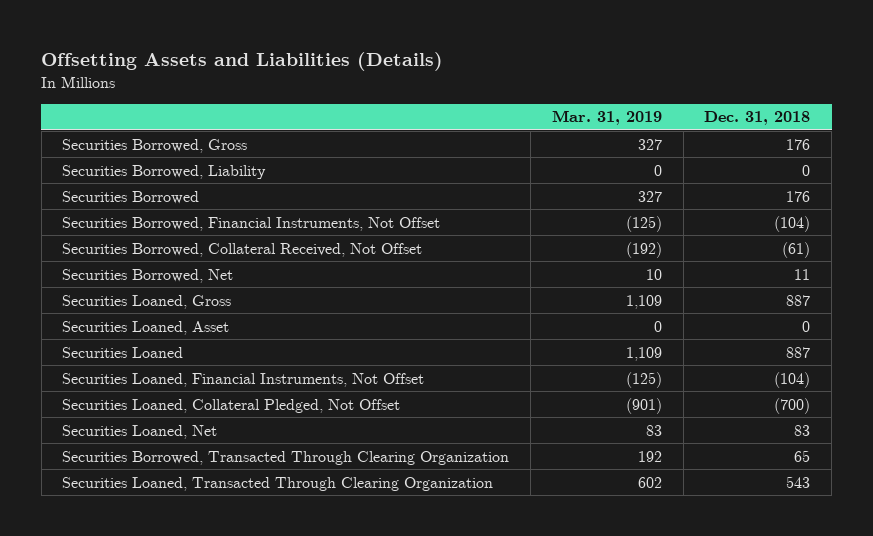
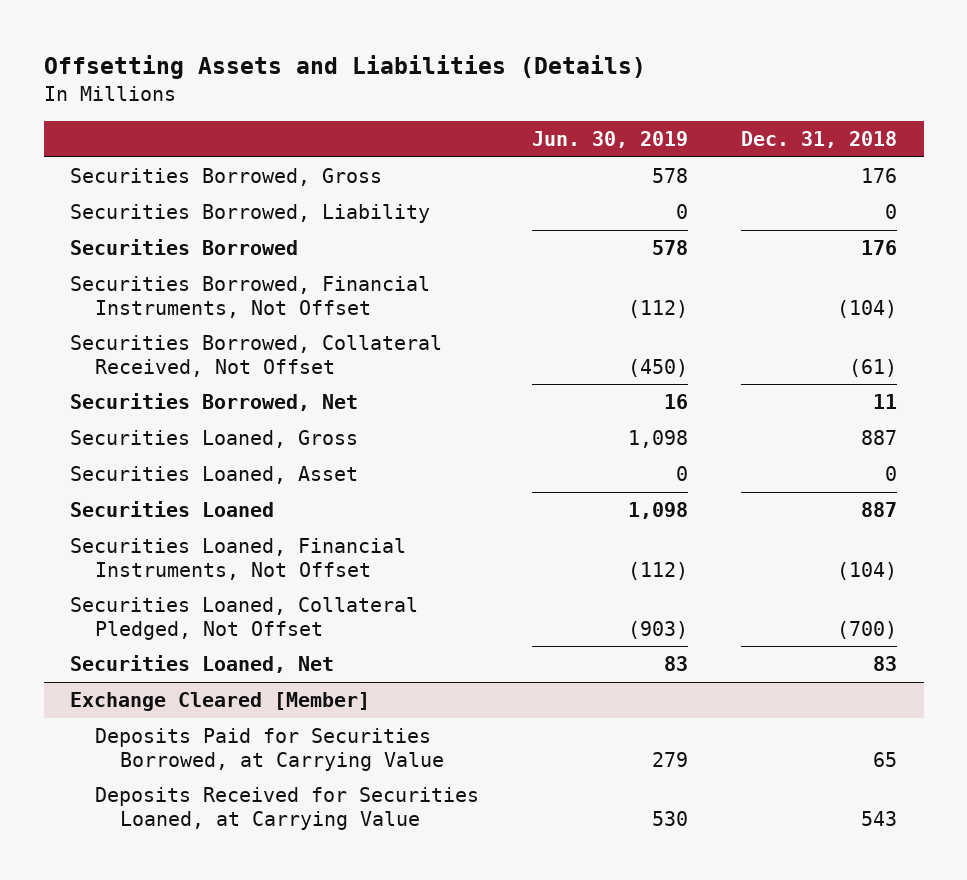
[551,110,662,126] Mar. 31, 2019 -> none
none -> [532,130,689,148] Jun. 30, 2019
[62,450,510,465] Securities Borrowed, Transacted Through Clearing Organization -> none
none -> [70,692,371,712] Exchange Cleared [Member]
none -> [95,728,445,771] Deposits Paid for Securities Borrowed, at Carrying Value
[62,476,494,491] Securities Loaned, Transacted Through Clearing Organization -> [95,787,480,830] Deposits Received for Securities Loaned, at Carrying Value

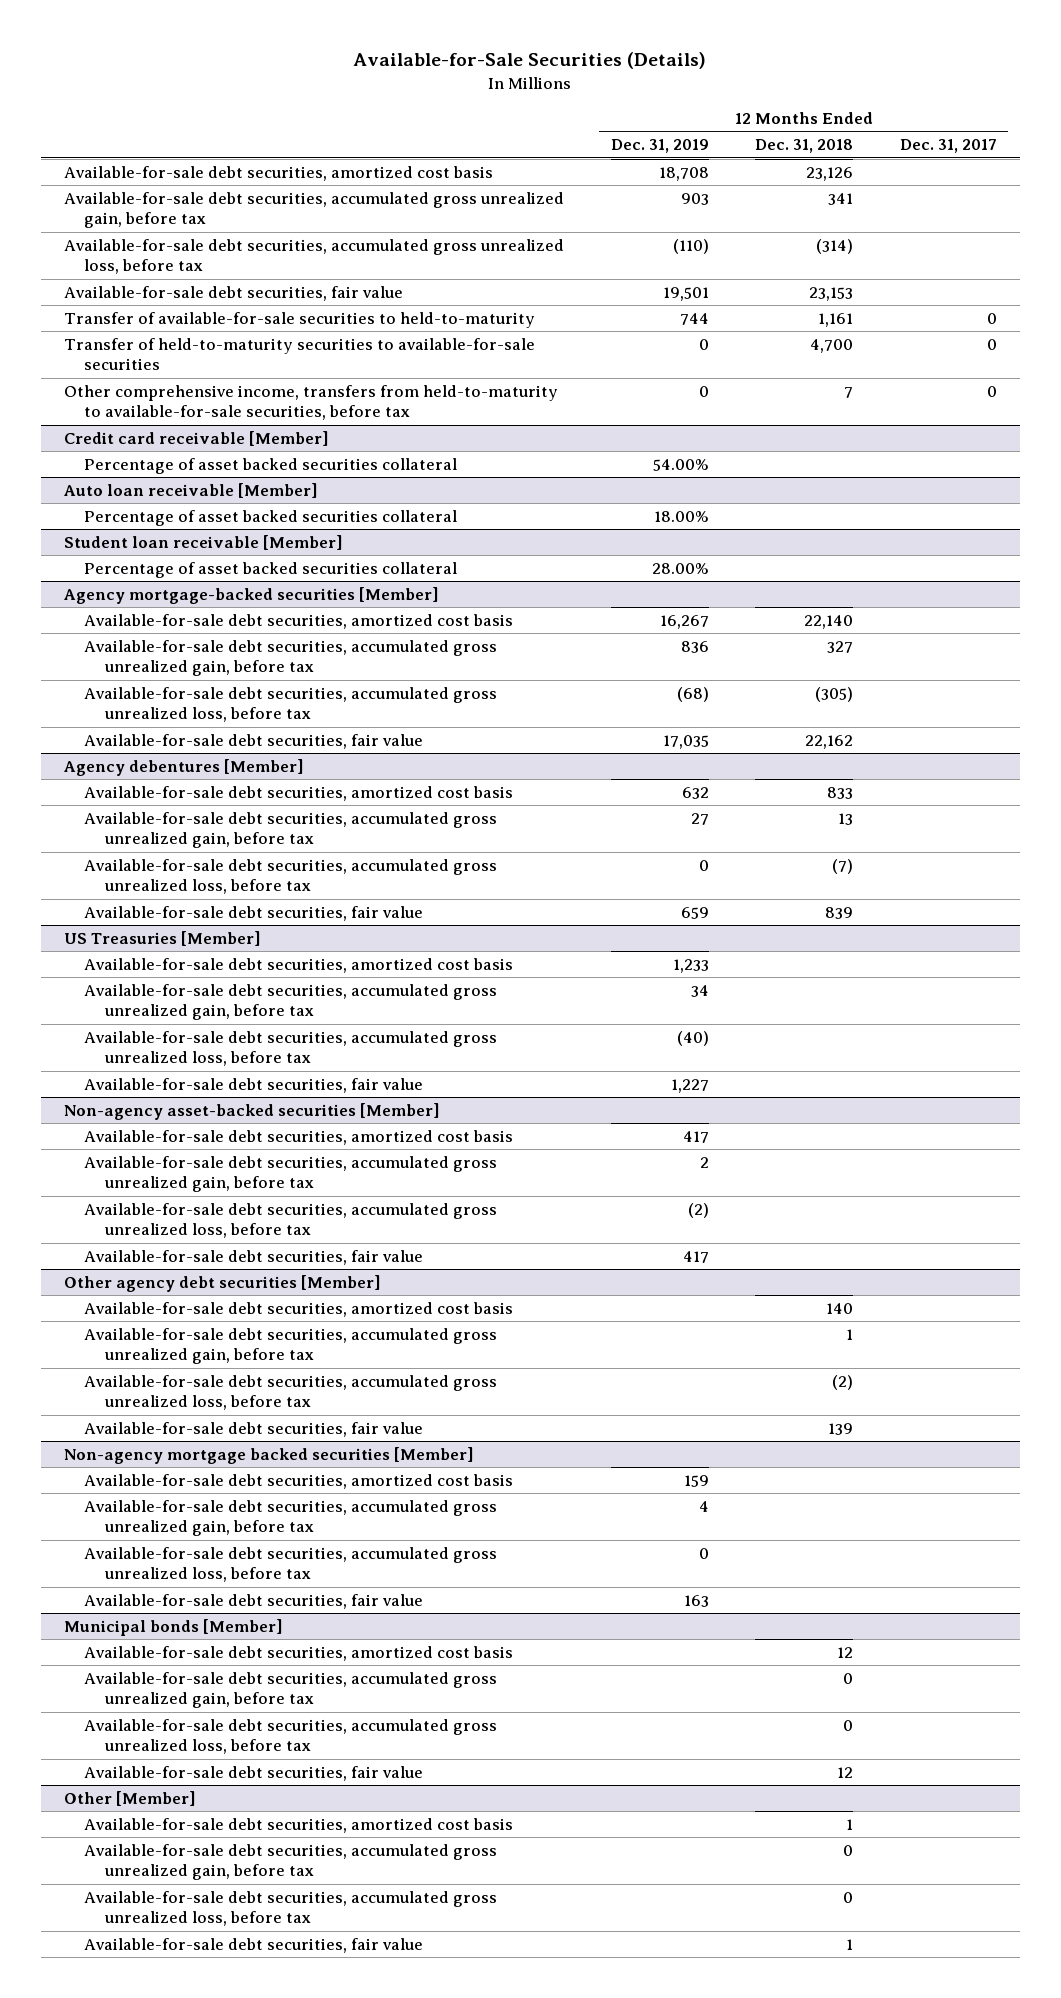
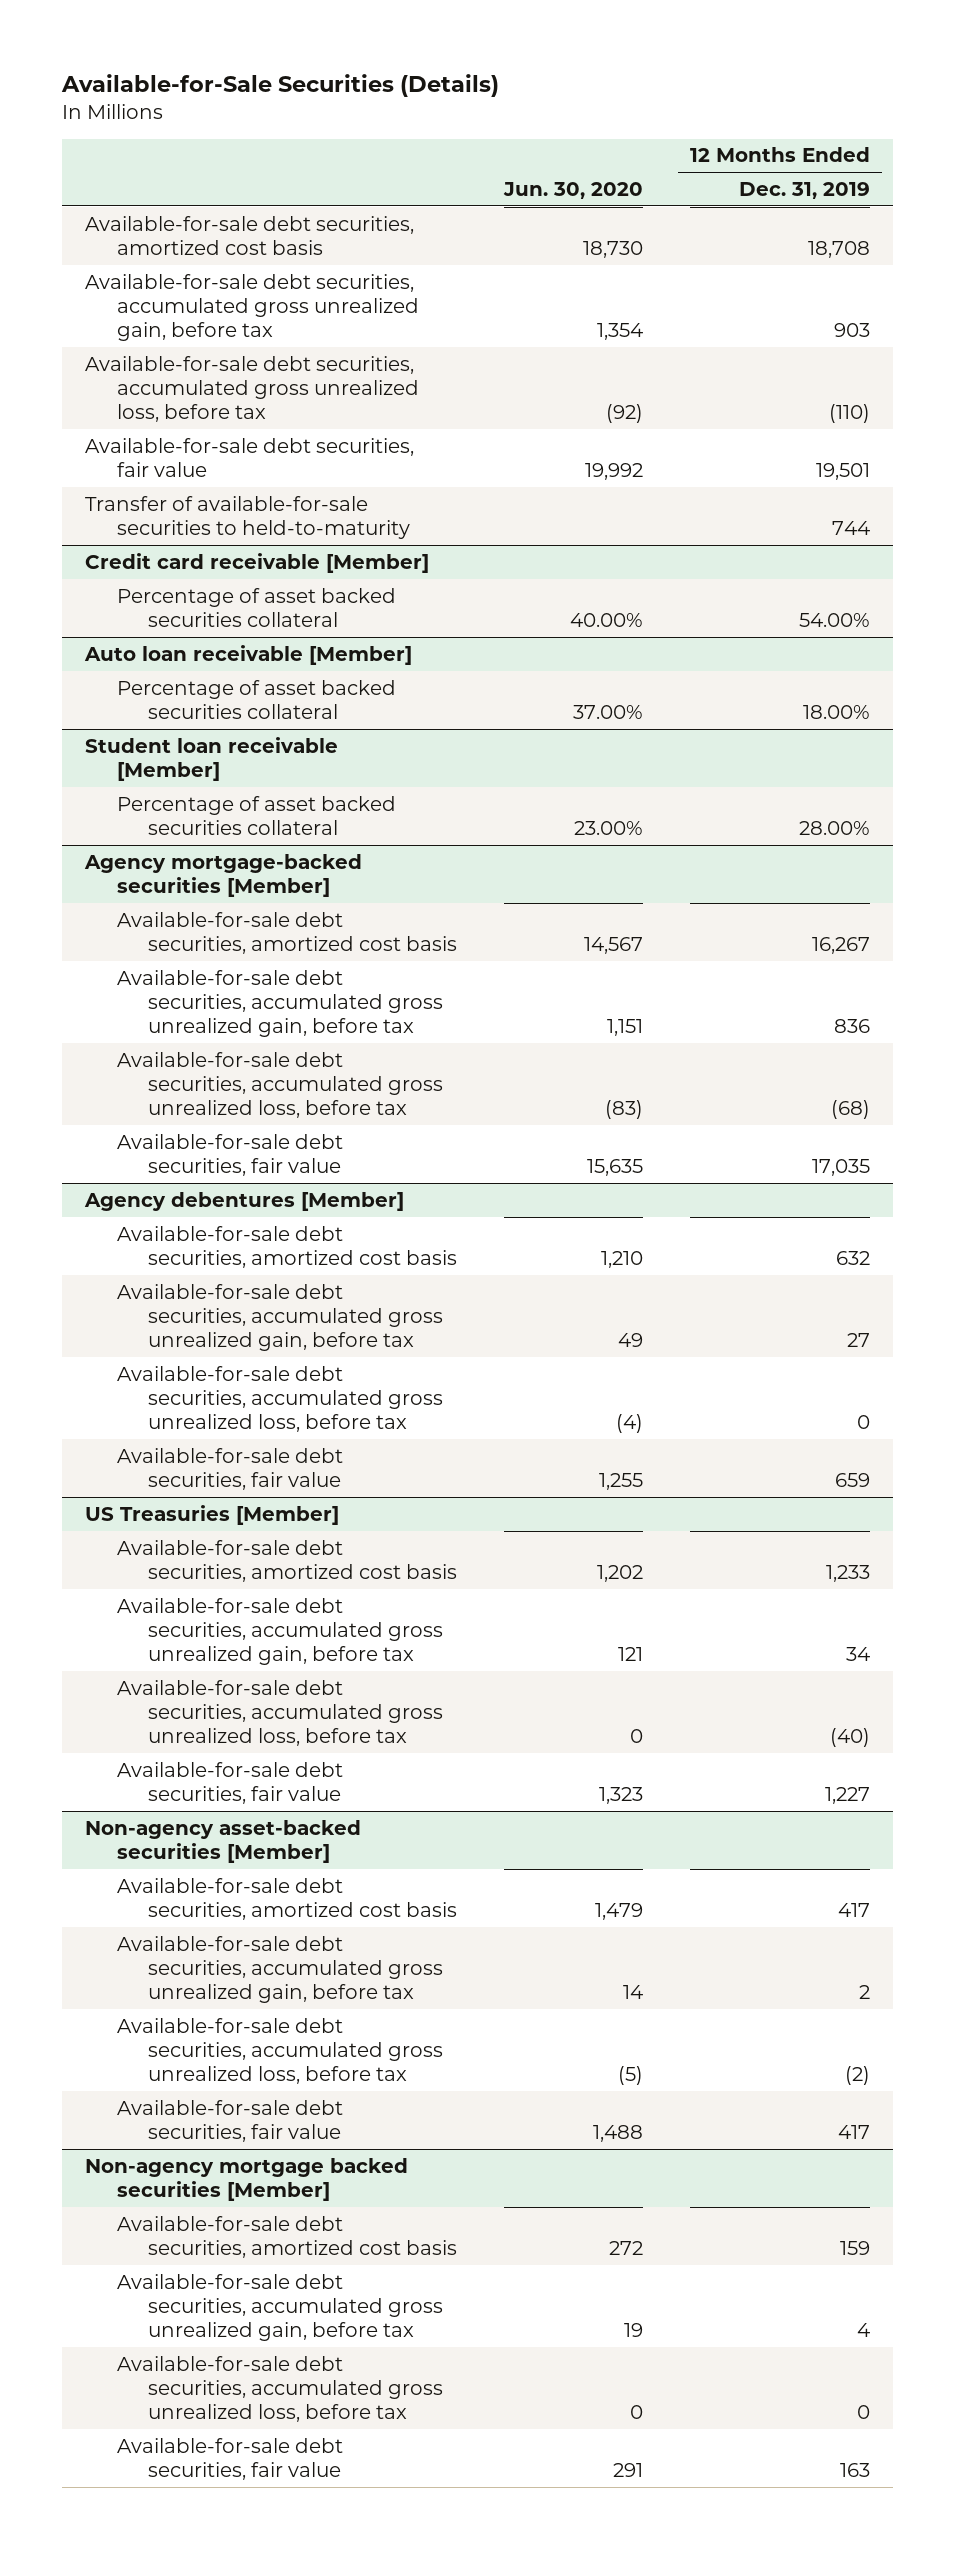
[755,139,854,154] Dec. 31, 2018 -> none
[899,139,997,154] Dec. 31, 2017 -> none
none -> [503,182,644,200] Jun. 30, 2020
[64,337,536,371] Transfer of held-to-maturity securities to available-for-sale securities -> none
[64,384,559,421] Other comprehensive income, transfers from held-to-maturity to available-for-sale securities, before tax -> none
[64,1274,382,1292] Other agency debt securities [Member] -> none
[84,1301,514,1317] Available-for-sale debt securities, amortized cost basis -> none
[84,1327,498,1365] Available-for-sale debt securities, accumulated gross unrealized gain, before tax -> none
[84,1374,498,1411] Available-for-sale debt securities, accumulated gross unrealized loss, before tax -> none
[84,1421,424,1437] Available-for-sale debt securities, fair value -> none
[64,1618,284,1636] Municipal bonds [Member] -> none
[84,1645,514,1661] Available-for-sale debt securities, amortized cost basis -> none
[84,1671,498,1709] Available-for-sale debt securities, accumulated gross unrealized gain, before tax -> none
[84,1718,498,1755] Available-for-sale debt securities, accumulated gross unrealized loss, before tax -> none
[84,1765,424,1781] Available-for-sale debt securities, fair value -> none
[64,1790,197,1806] Other [Member] -> none
[84,1817,514,1833] Available-for-sale debt securities, amortized cost basis -> none
[84,1843,498,1881] Available-for-sale debt securities, accumulated gross unrealized gain, before tax -> none
[84,1890,498,1927] Available-for-sale debt securities, accumulated gross unrealized loss, before tax -> none
[84,1937,424,1953] Available-for-sale debt securities, fair value -> none

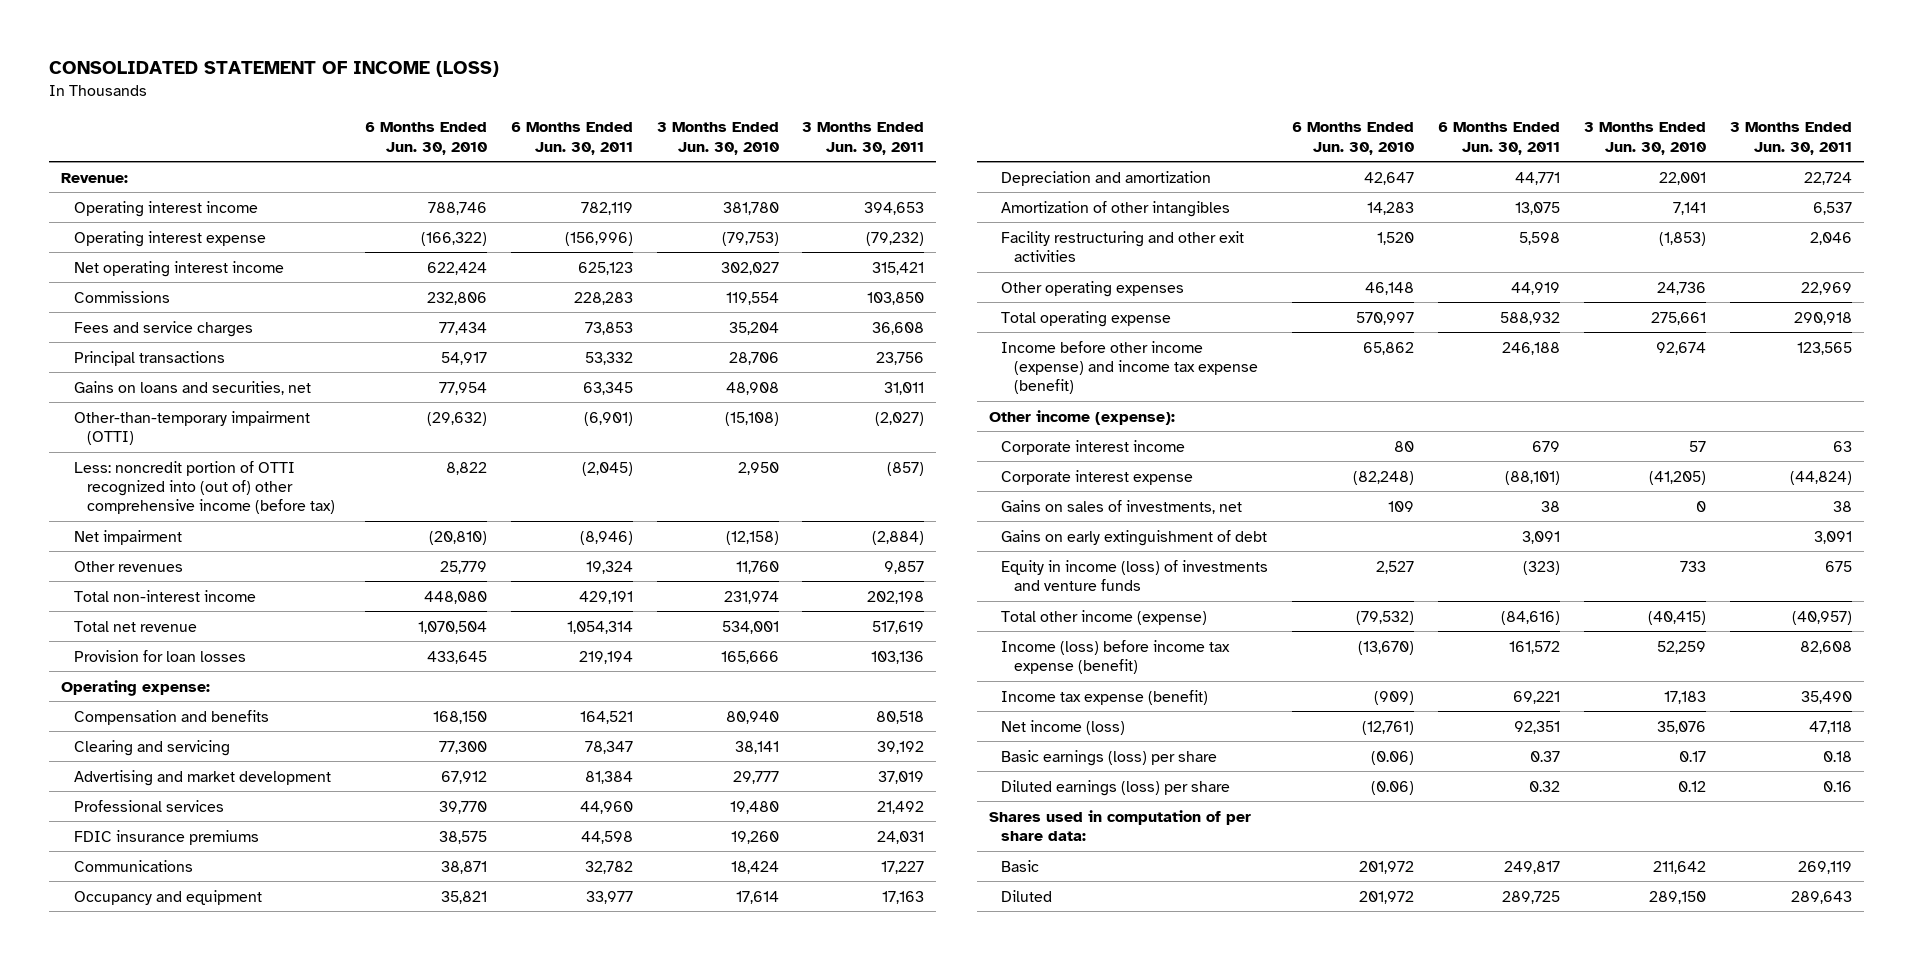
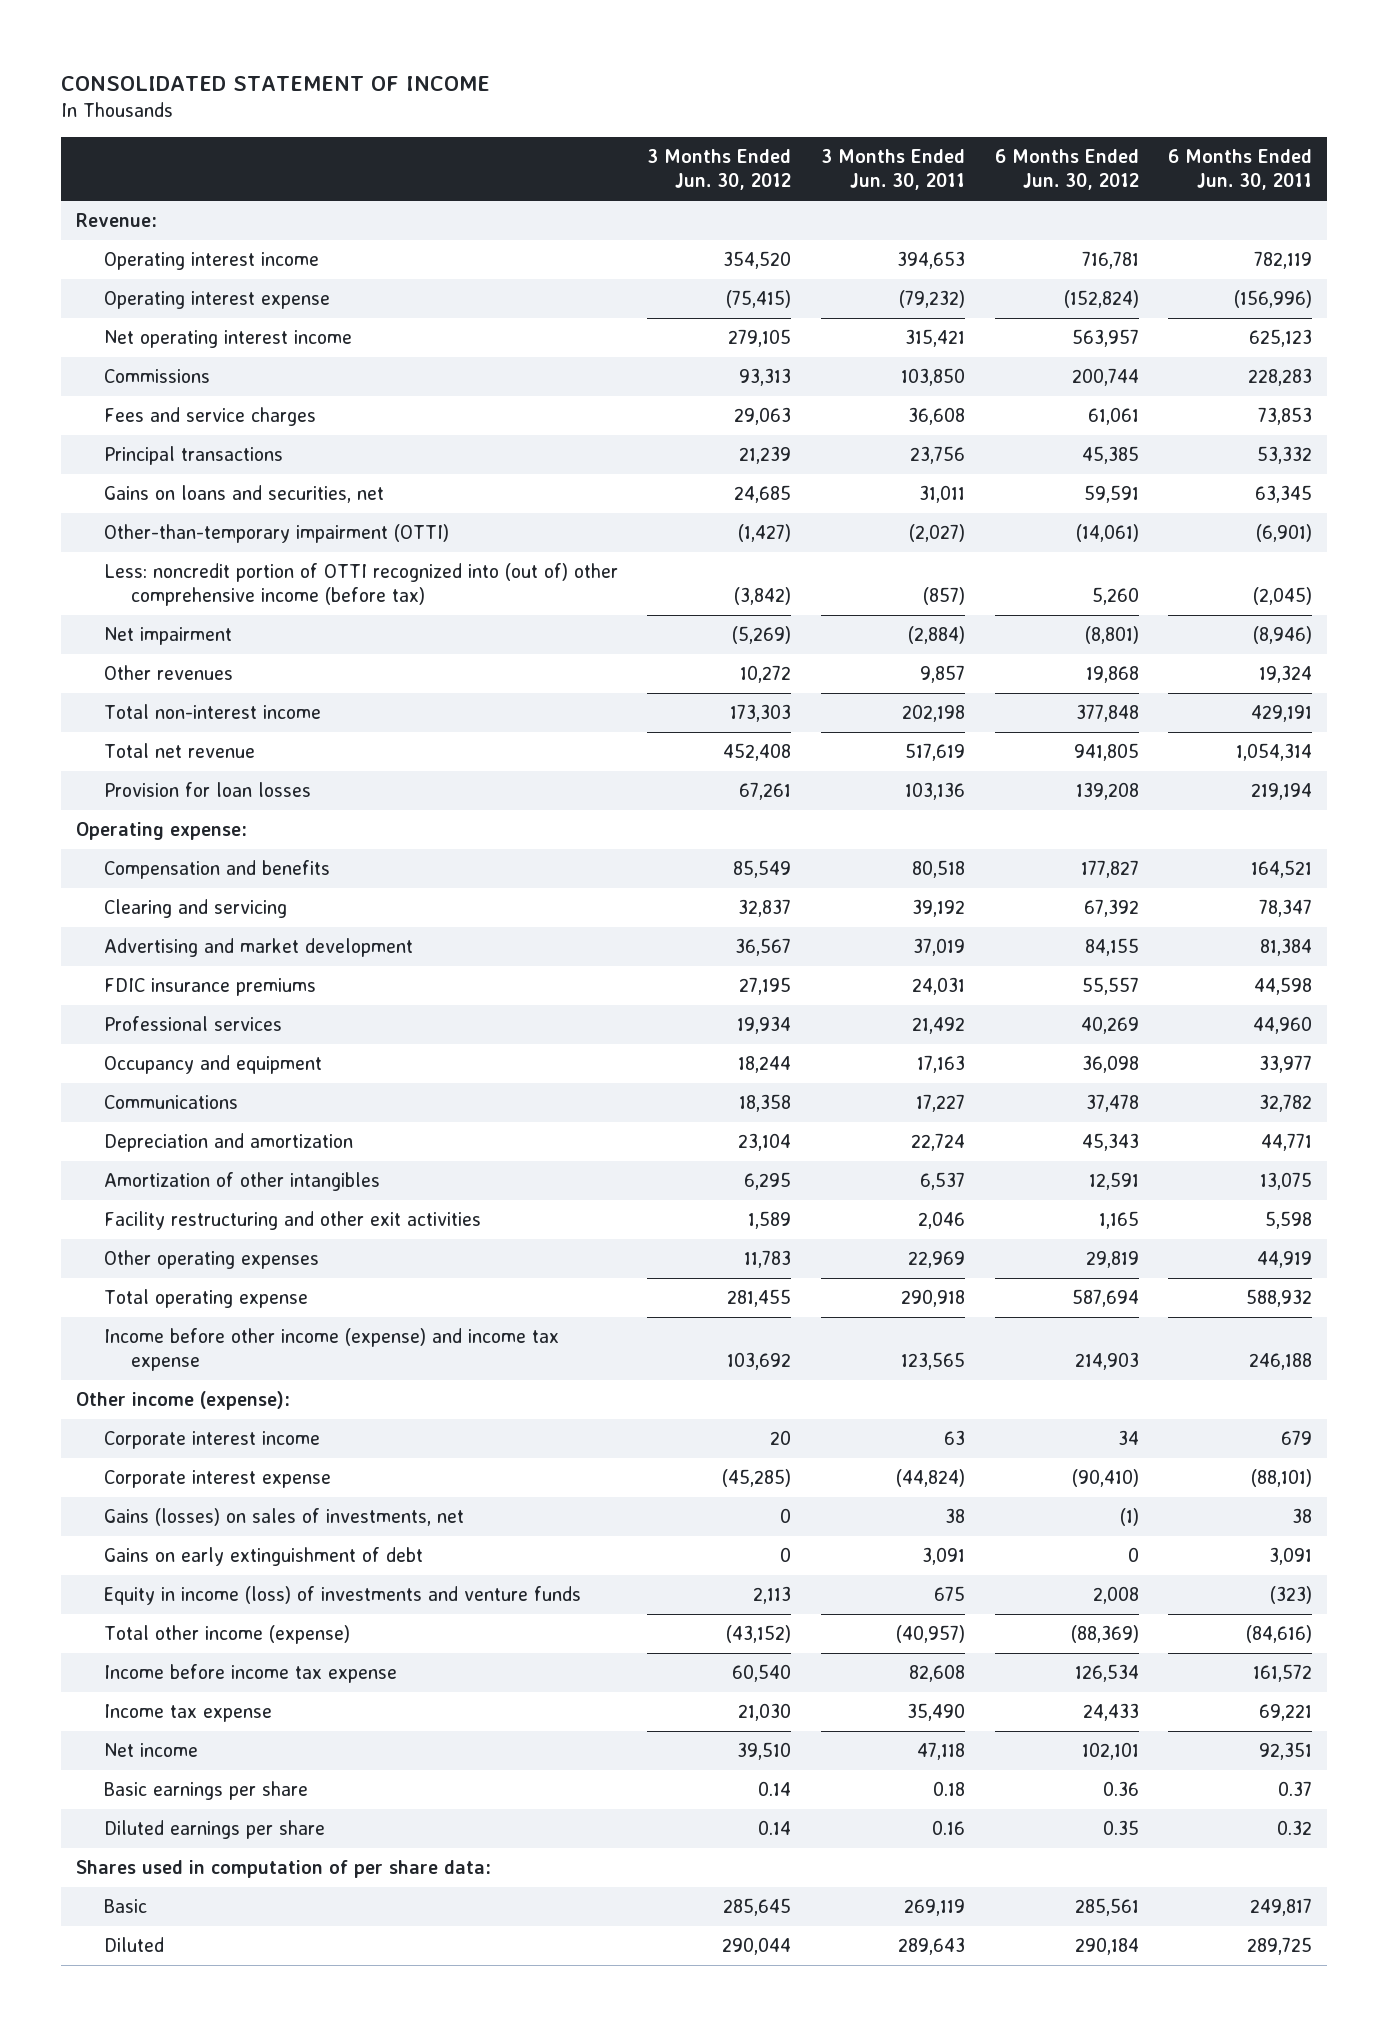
[49,61,500,78] CONSOLIDATED STATEMENT OF INCOME (LOSS) -> [60,76,490,92] CONSOLIDATED STATEMENT OF INCOME
[364,122,487,155] 6 Months Ended Jun. 30, 2010 -> none
[656,122,779,155] 3 Months Ended Jun. 30, 2010 -> none
none -> [647,148,792,190] 3 Months Ended Jun. 30, 2012
none -> [994,148,1139,190] 6 Months Ended Jun. 30, 2012
[73,799,224,812] Professional services -> [103,1016,282,1032] Professional services
[73,859,193,872] Communications -> [103,1095,238,1110] Communications
[1001,340,1258,395] Income before other income (expense) and income tax expense (benefit) -> [103,1328,559,1372] Income before other income (expense) and income tax expense
[1001,499,1243,514] Gains on sales of investments, net -> [103,1508,464,1527] Gains (losses) on sales of investments, net
[1001,639,1231,674] Income (loss) before income tax expense (benefit) -> [103,1664,397,1684] Income before income tax expense
[1001,689,1209,705] Income tax expense (benefit) -> [103,1704,272,1723] Income tax expense
[1001,719,1126,735] Net income (loss) -> [103,1743,198,1758] Net income
[1001,749,1218,766] Basic earnings (loss) per share -> [103,1781,308,1801] Basic earnings per share
[1001,779,1231,796] Diluted earnings (loss) per share -> [103,1820,325,1840] Diluted earnings per share

